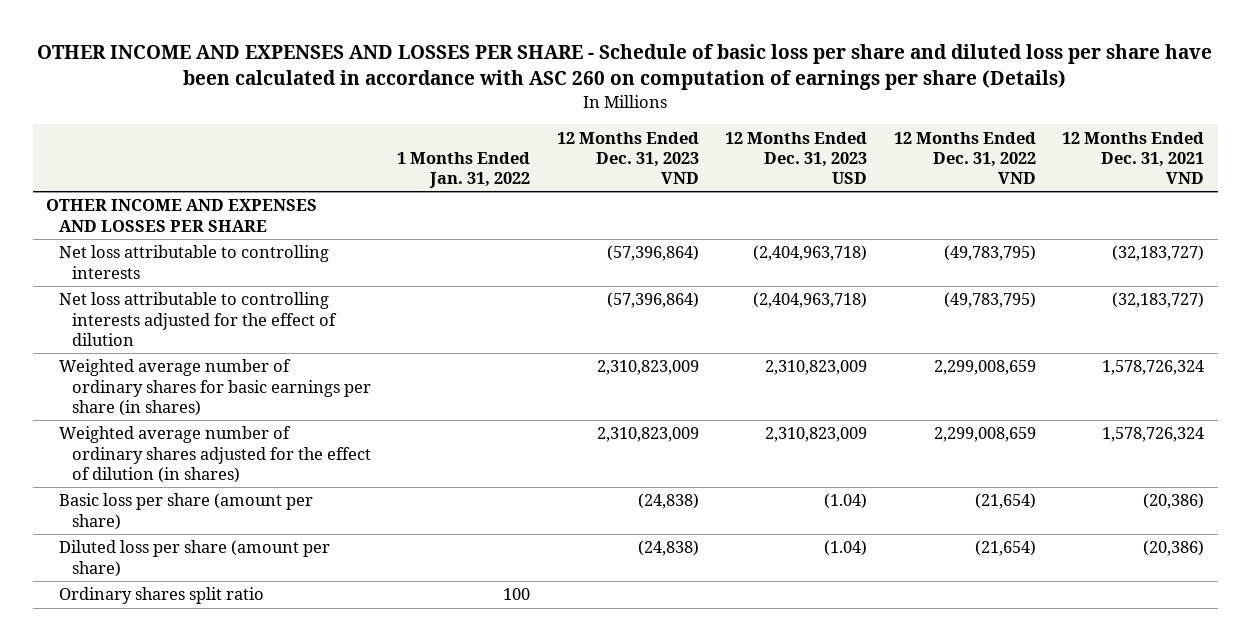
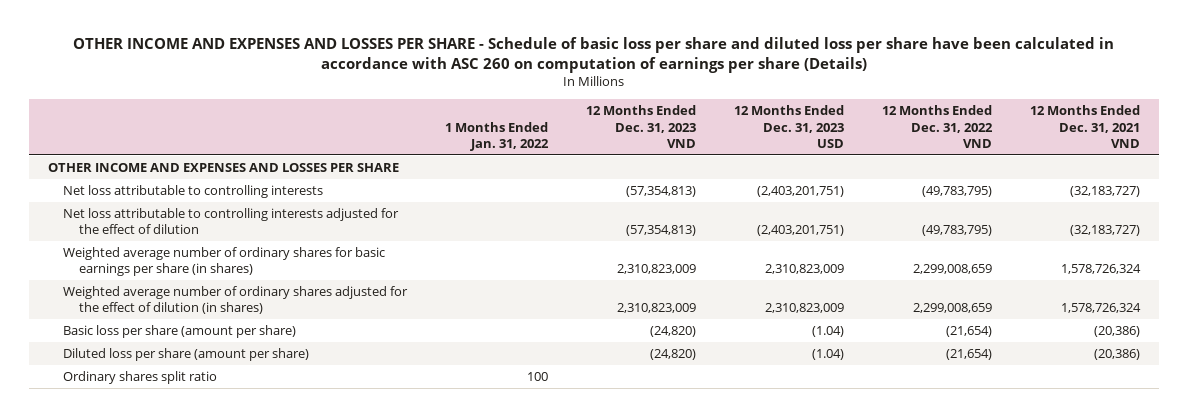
[606,245,699,262] (57,396,864) -> [626,186,697,198] (57,354,813)
[753,245,868,262] (2,404,963,718) -> [757,186,845,198] (2,403,201,751)
[606,292,699,309] (57,396,864) -> [626,225,697,237] (57,354,813)
[753,292,868,309] (2,404,963,718) -> [757,225,845,237] (2,403,201,751)
[637,493,699,510] (24,838) -> [650,326,697,338] (24,820)
[637,540,699,557] (24,838) -> [650,349,697,361] (24,820)

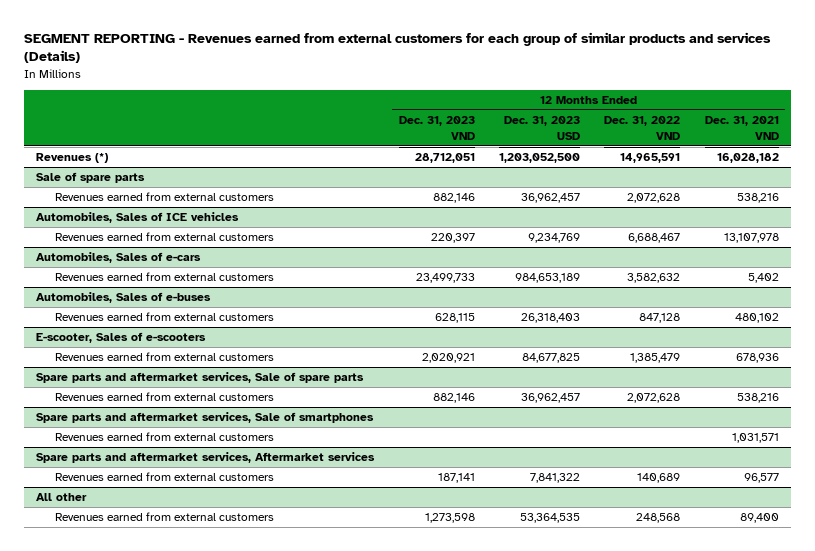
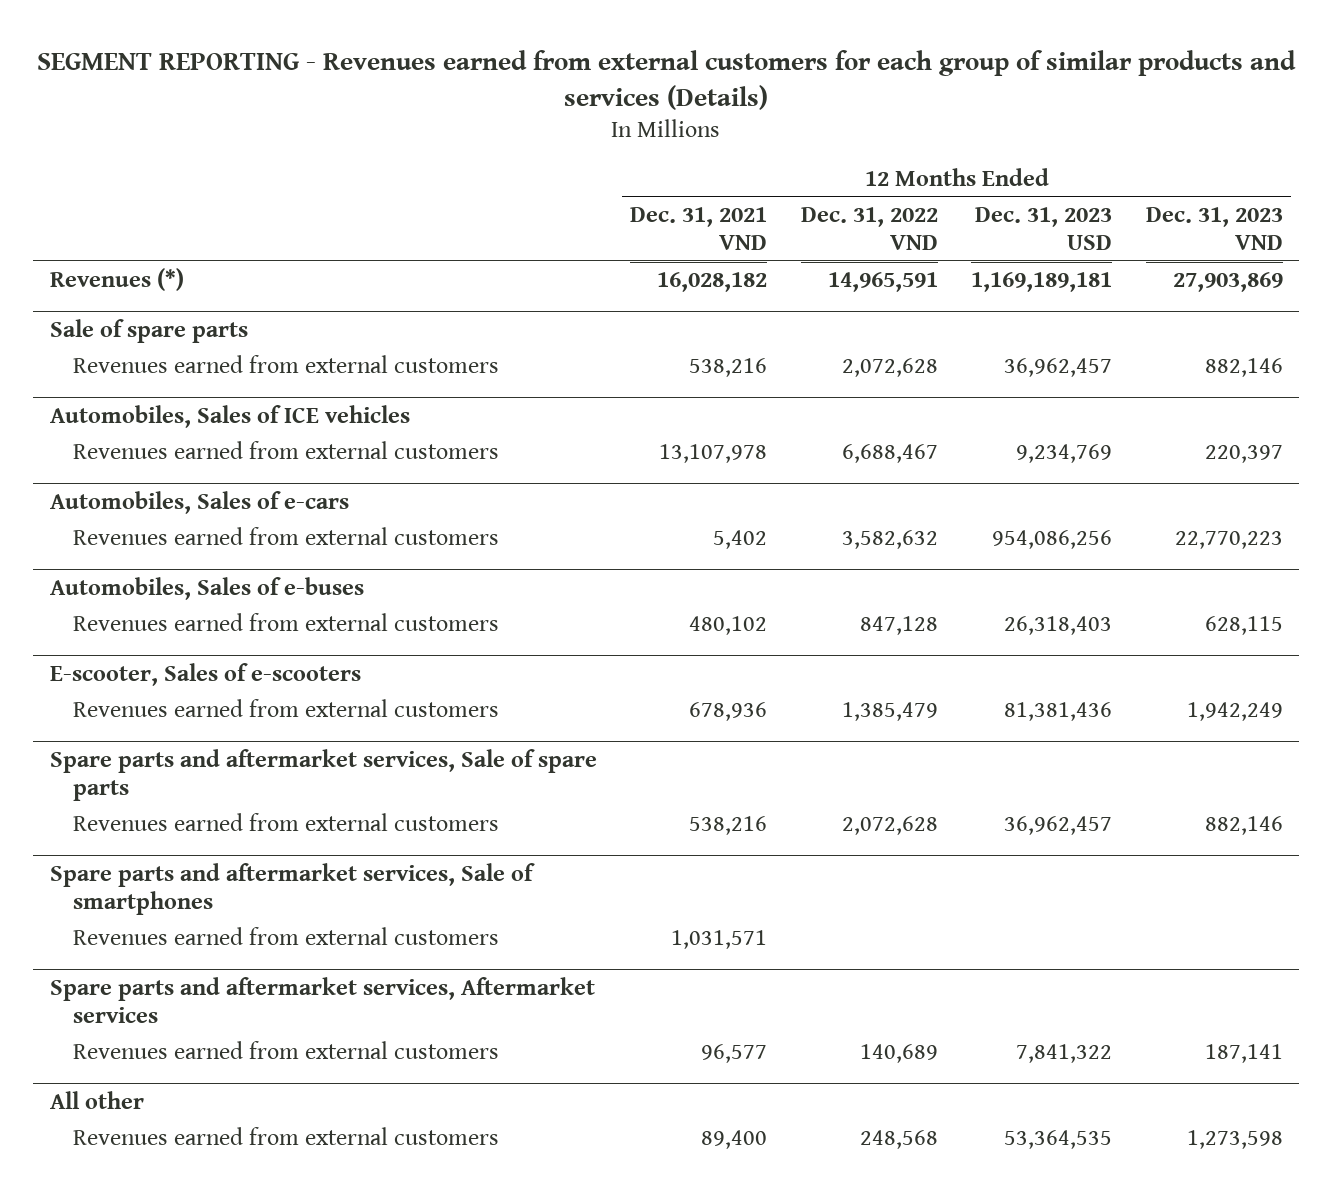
[414,153,475,164] 28,712,051 -> [1172,272,1283,293] 27,903,869
[498,153,580,164] 1,203,052,500 -> [971,272,1113,293] 1,169,189,181
[415,273,475,284] 23,499,733 -> [1174,531,1283,550] 22,770,223
[514,273,580,284] 984,653,189 -> [992,530,1113,550] 954,086,256
[421,353,475,364] 2,020,921 -> [1186,702,1283,722] 1,942,249
[521,353,580,364] 84,677,825 -> [1004,702,1113,722] 81,381,436

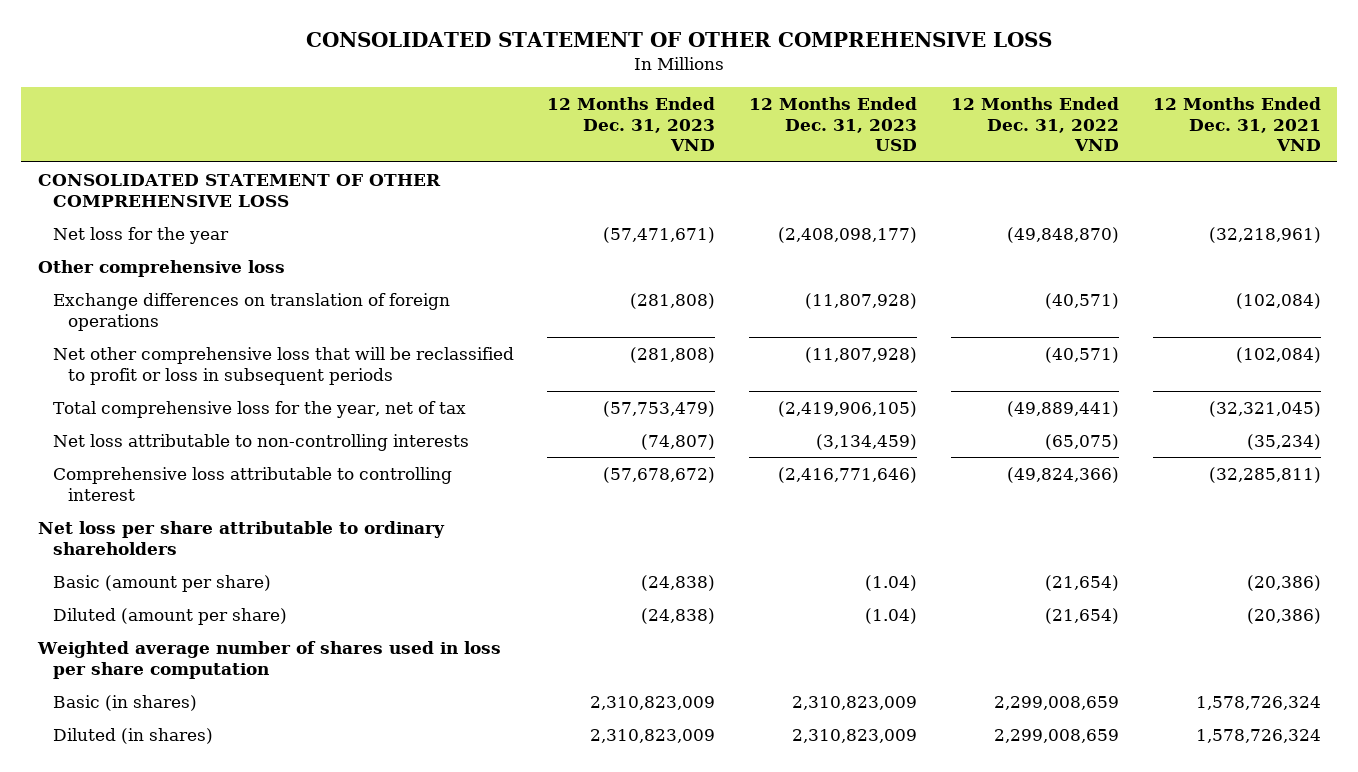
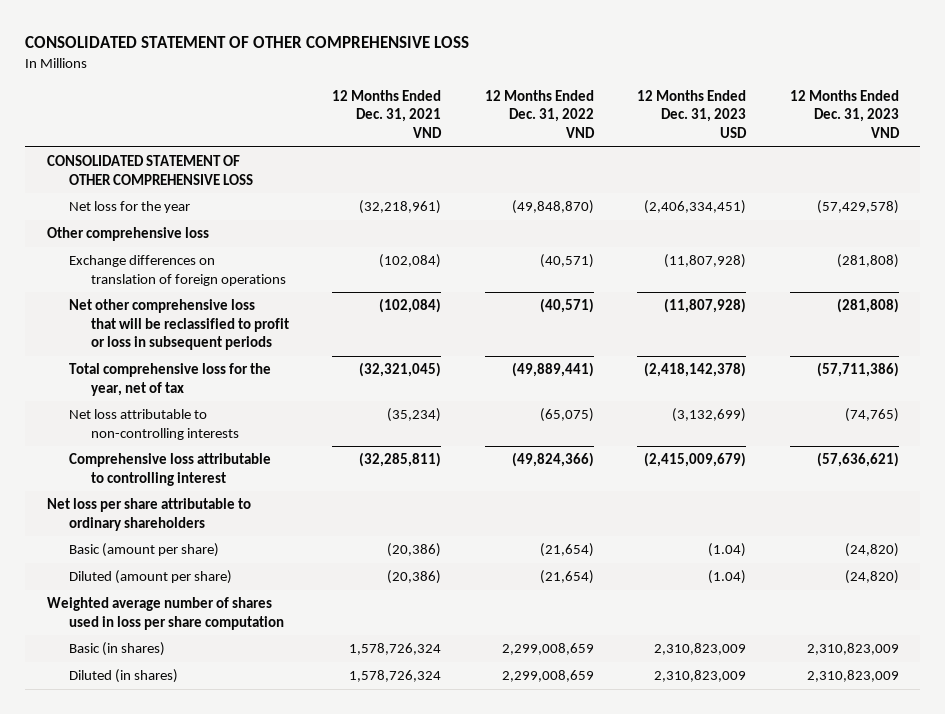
[603,226,716,243] (57,471,671) -> [816,200,899,215] (57,429,578)
[778,226,918,243] (2,408,098,177) -> [644,200,747,215] (2,406,334,451)
[603,400,716,417] (57,753,479) -> [816,362,899,378] (57,711,386)
[778,400,918,417] (2,419,906,105) -> [644,362,747,378] (2,418,142,378)
[641,433,716,450] (74,807) -> [844,408,899,423] (74,765)
[816,433,918,450] (3,134,459) -> [672,408,747,423] (3,132,699)
[603,466,716,483] (57,678,672) -> [816,452,899,468] (57,636,621)
[778,466,918,483] (2,416,771,646) -> [644,452,747,468] (2,415,009,679)
[641,574,716,591] (24,838) -> [844,543,899,558] (24,820)
[641,607,716,624] (24,838) -> [844,570,899,585] (24,820)

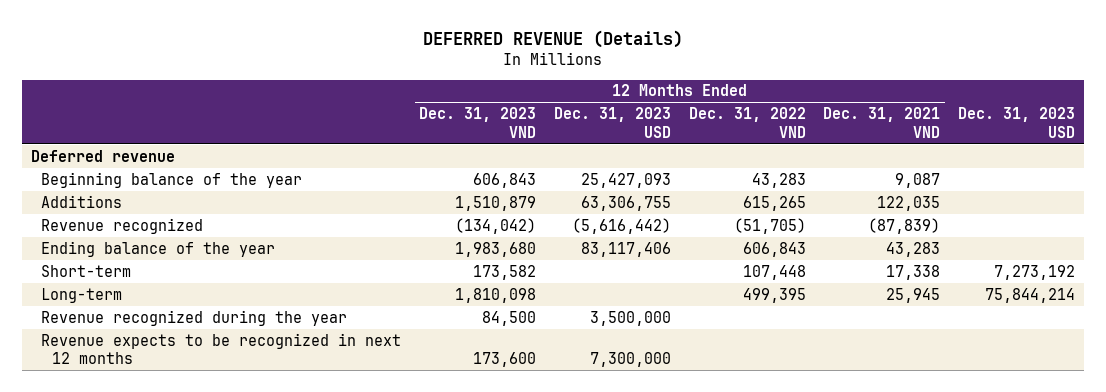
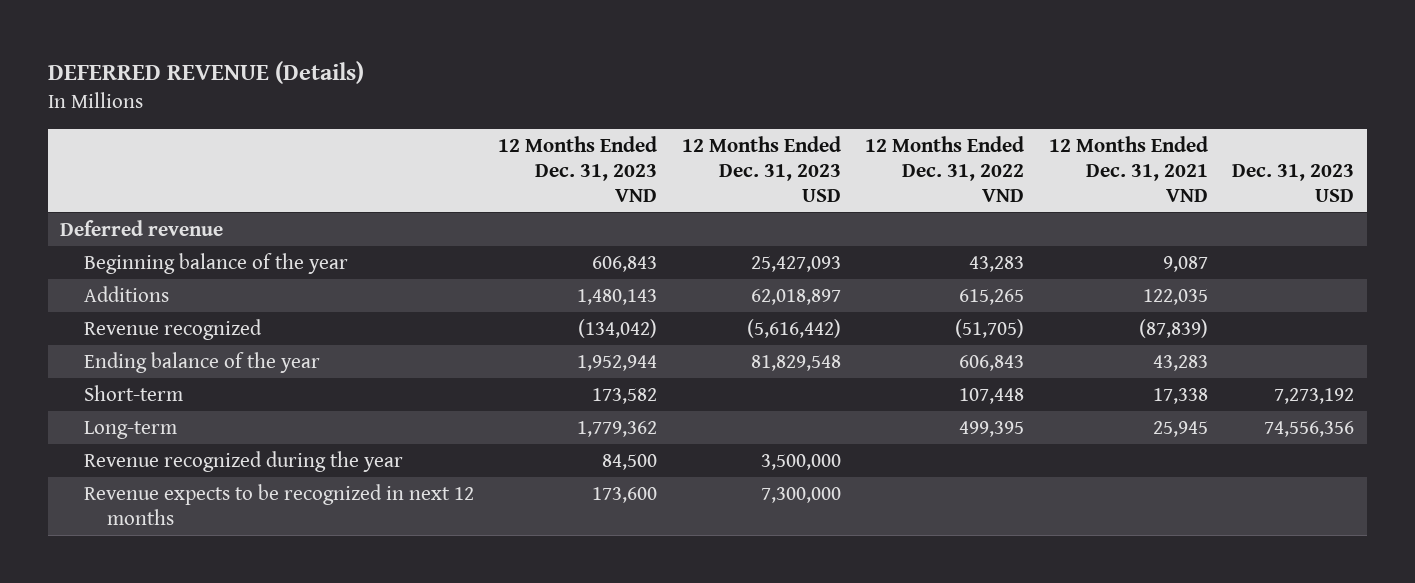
[455,195,537,211] 1,510,879 -> [577,289,658,306] 1,480,143
[580,195,671,211] 63,306,755 -> [750,289,841,306] 62,018,897
[455,241,537,257] 1,983,680 -> [577,355,658,372] 1,952,944
[580,241,671,257] 83,117,406 -> [750,355,841,372] 81,829,548
[455,287,537,303] 1,810,098 -> [577,421,658,438] 1,779,362
[985,287,1076,303] 75,844,214 -> [1264,421,1355,438] 74,556,356

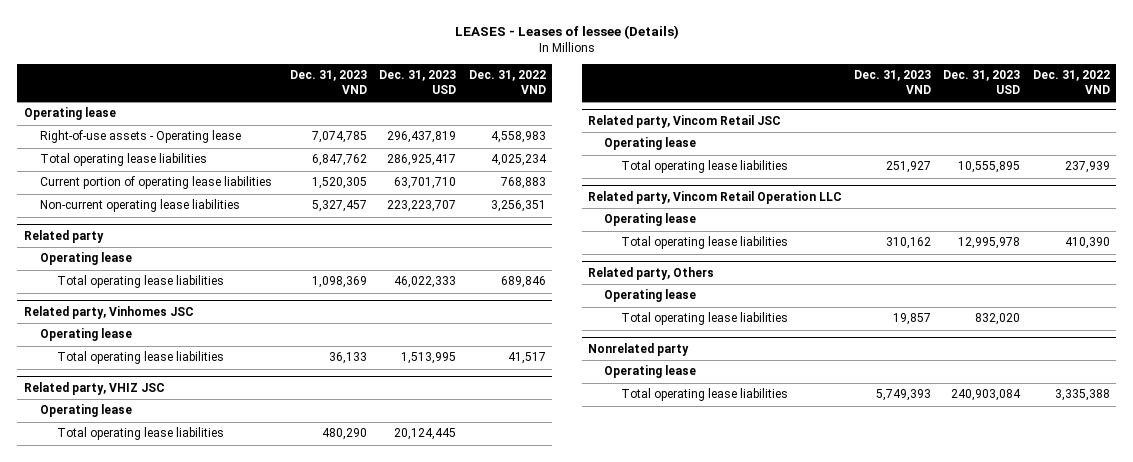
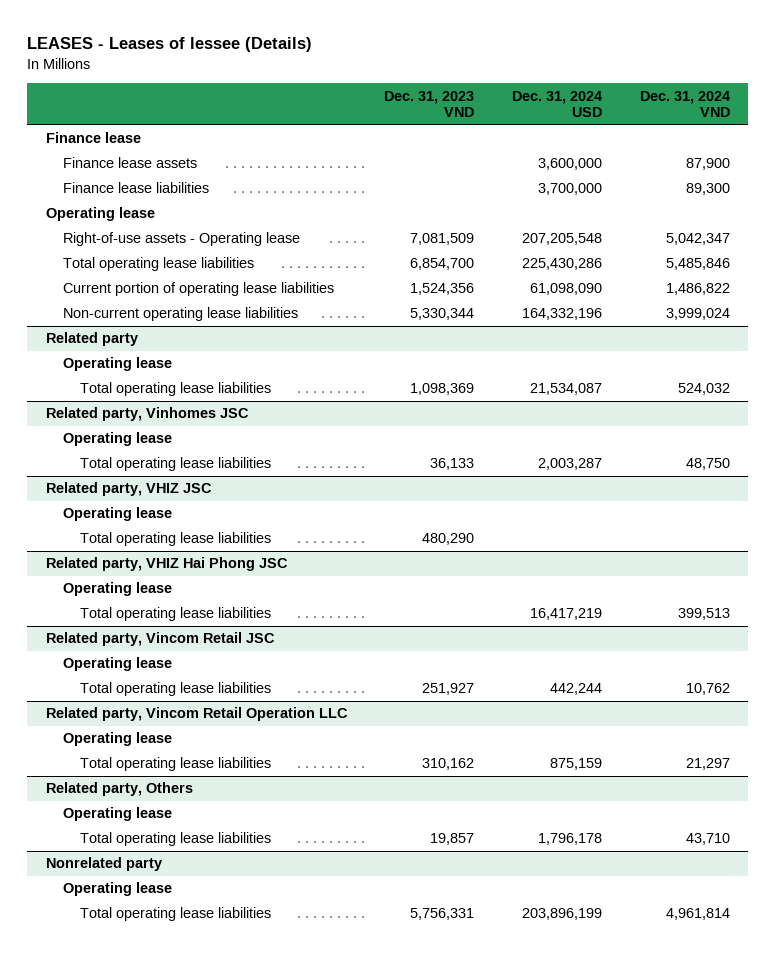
[379,70,457,95] Dec. 31, 2023 USD -> none
[468,70,546,95] Dec. 31, 2022 VND -> none
none -> [511,90,602,118] Dec. 31, 2024 USD
none -> [639,90,730,118] Dec. 31, 2024 VND
none -> [45,132,141,144] Finance lease
none -> [62,157,197,169] Finance lease assets
none -> [62,182,209,194] Finance lease liabilities
[311,131,367,144] 7,074,785 -> [410,233,475,246] 7,081,509
[311,154,367,167] 6,847,762 -> [410,258,475,271] 6,854,700
[311,177,367,190] 1,520,305 -> [410,283,475,296] 1,524,356
[311,200,367,213] 5,327,457 -> [410,308,475,321] 5,330,344
none -> [45,557,288,572] Related party, VHIZ Hai Phong JSC
none -> [62,582,172,597] Operating lease
none -> [80,607,272,622] Total operating lease liabilities
[876,389,932,402] 5,749,393 -> [410,908,475,921] 5,756,331

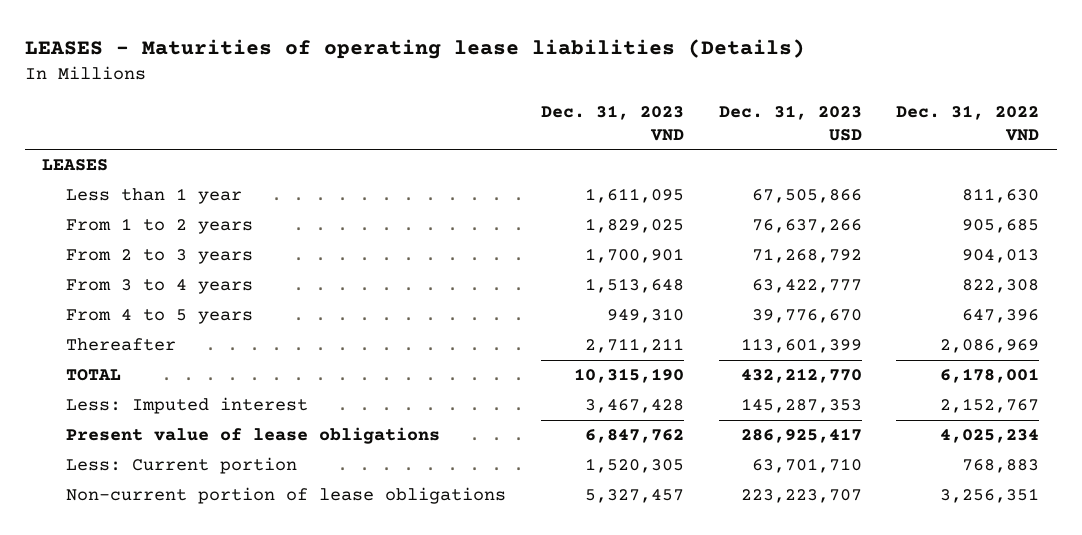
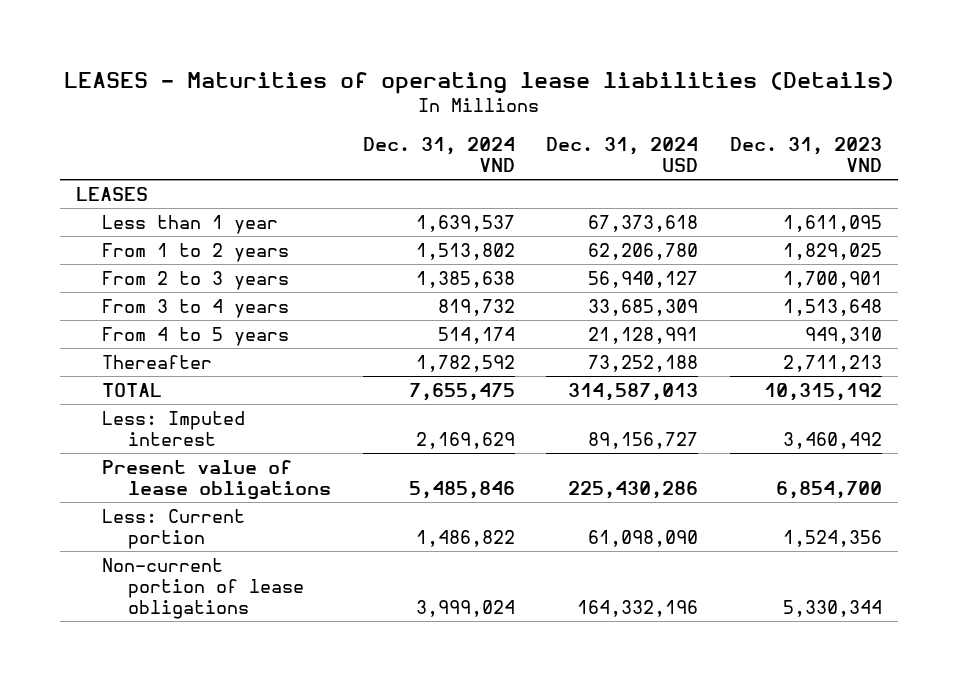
[718,105,862,141] Dec. 31, 2023 USD -> none
[896,105,1040,141] Dec. 31, 2022 VND -> none
none -> [362,137,515,173] Dec. 31, 2024 VND
none -> [546,137,699,173] Dec. 31, 2024 USD
[584,338,684,354] 2,711,211 -> [783,354,883,372] 2,711,213
[573,368,684,384] 10,315,190 -> [764,382,883,401] 10,315,192
[584,399,684,414] 3,467,428 -> [783,431,883,449] 3,460,492
[584,429,684,444] 6,847,762 -> [776,480,883,499] 6,854,700
[584,458,684,474] 1,520,305 -> [783,529,883,547] 1,524,356
[584,489,684,504] 5,327,457 -> [783,600,883,618] 5,330,344

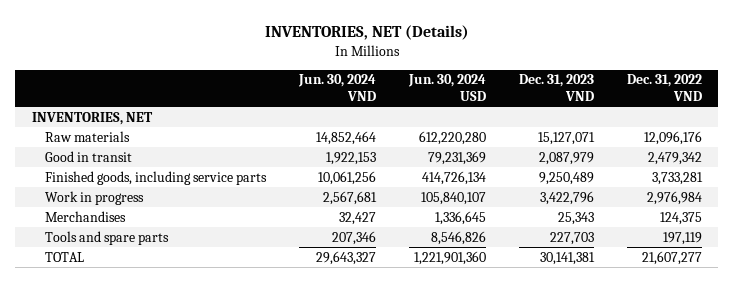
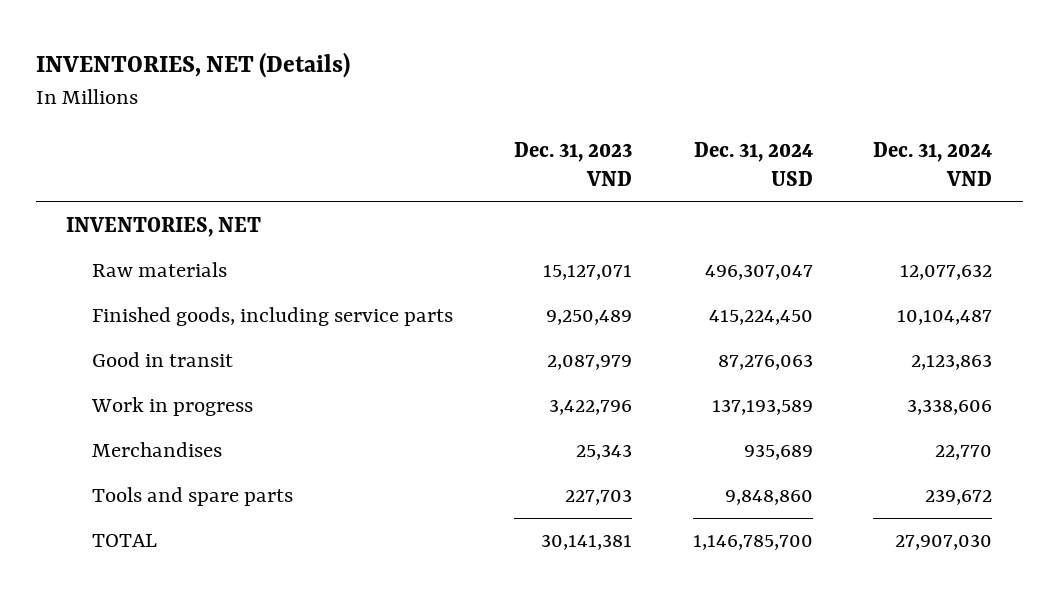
[298,74,377,102] Jun. 30, 2024 VND -> none
[408,74,487,102] Jun. 30, 2024 USD -> none
[626,74,702,102] Dec. 31, 2022 VND -> none
none -> [693,141,813,186] Dec. 31, 2024 USD
none -> [873,141,993,186] Dec. 31, 2024 VND
[45,150,133,162] Good in transit -> [92,352,234,368] Good in transit

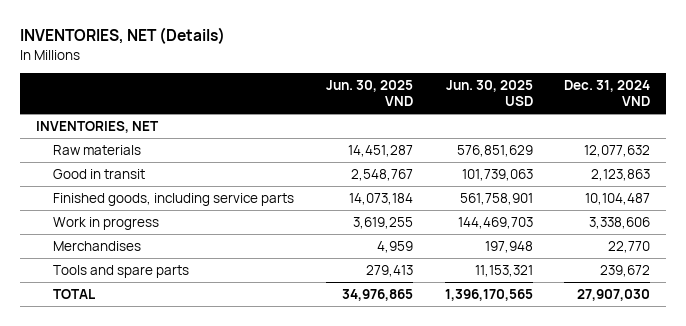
[514,141,633,186] Dec. 31, 2023 VND -> none
[693,141,813,186] Dec. 31, 2024 USD -> none
none -> [325,80,413,107] Jun. 30, 2025 VND
none -> [445,80,533,107] Jun. 30, 2025 USD
[92,307,454,327] Finished goods, including service parts -> [53,192,295,206] Finished goods, including service parts

